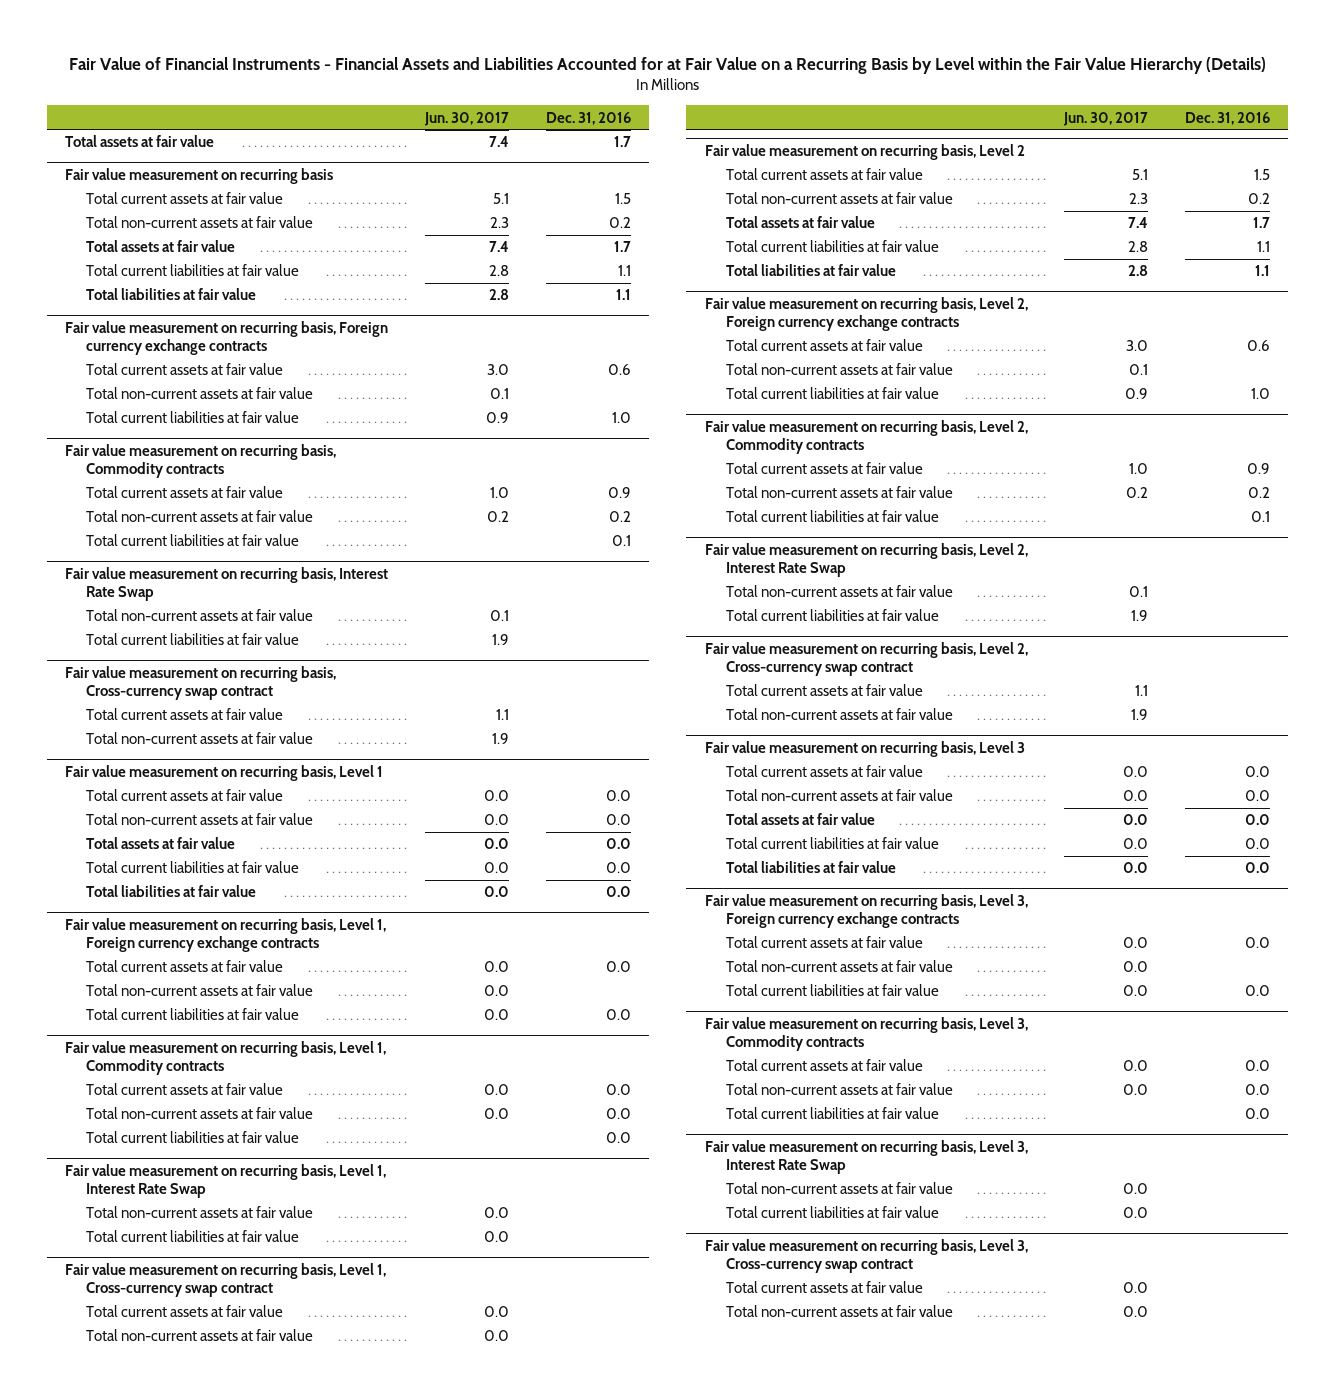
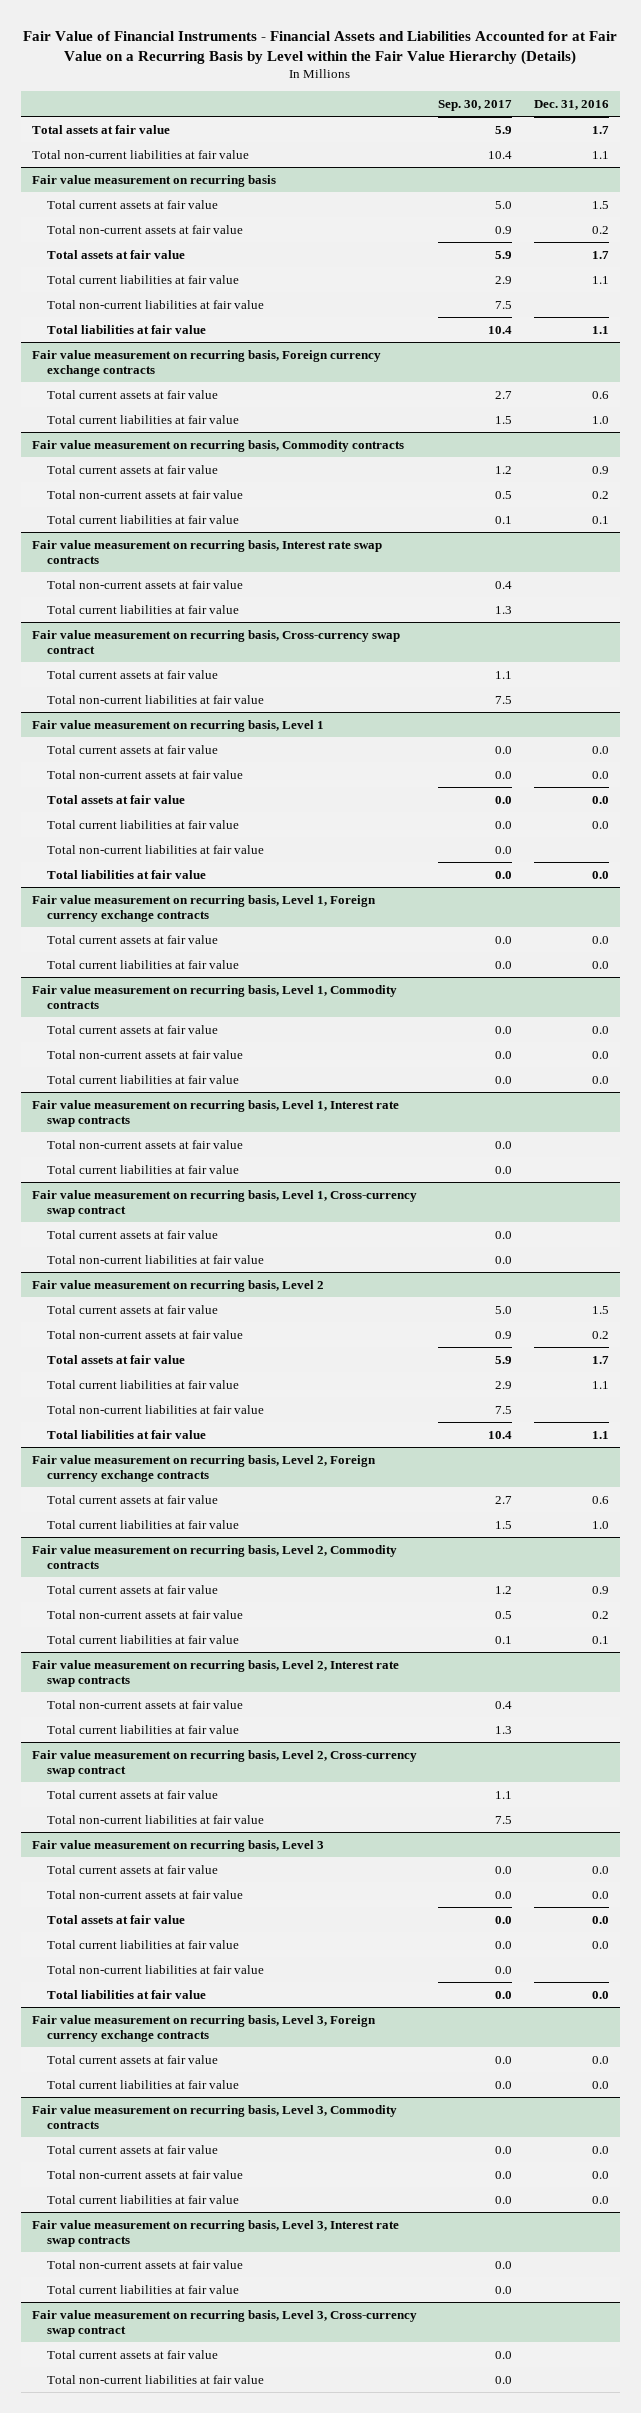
[423,111,509,126] Jun. 30, 2017 -> none
none -> [438,99,513,111] Sep. 30, 2017
none -> [31,149,249,159] Total non-current liabilities at fair value
none -> [47,299,265,309] Total non-current liabilities at fair value
[86,387,314,400] Total non-current assets at fair value -> none
[65,567,389,602] Fair value measurement on recurring basis, Interest Rate Swap -> [31,539,382,564] Fair value measurement on recurring basis, Interest rate swap contracts
[86,732,314,745] Total non-current assets at fair value -> [47,694,265,704] Total non-current liabilities at fair value
none -> [47,844,265,854] Total non-current liabilities at fair value
[86,984,314,997] Total non-current assets at fair value -> none
[65,1164,387,1199] Fair value measurement on recurring basis, Level 1, Interest Rate Swap -> [31,1099,399,1127] Fair value measurement on recurring basis, Level 1, Interest rate swap contracts
[86,1329,314,1342] Total non-current assets at fair value -> [47,1254,265,1264] Total non-current liabilities at fair value
none -> [47,1404,265,1414] Total non-current liabilities at fair value
[725,363,953,376] Total non-current assets at fair value -> none
[704,543,1028,578] Fair value measurement on recurring basis, Level 2, Interest Rate Swap -> [31,1659,399,1687] Fair value measurement on recurring basis, Level 2, Interest rate swap contracts
[725,708,953,721] Total non-current assets at fair value -> [47,1814,265,1824] Total non-current liabilities at fair value
none -> [47,1964,265,1974] Total non-current liabilities at fair value
[725,960,953,973] Total non-current assets at fair value -> none
[704,1140,1028,1175] Fair value measurement on recurring basis, Level 3, Interest Rate Swap -> [31,2219,399,2247] Fair value measurement on recurring basis, Level 3, Interest rate swap contracts
[725,1305,953,1318] Total non-current assets at fair value -> [47,2374,265,2384] Total non-current liabilities at fair value

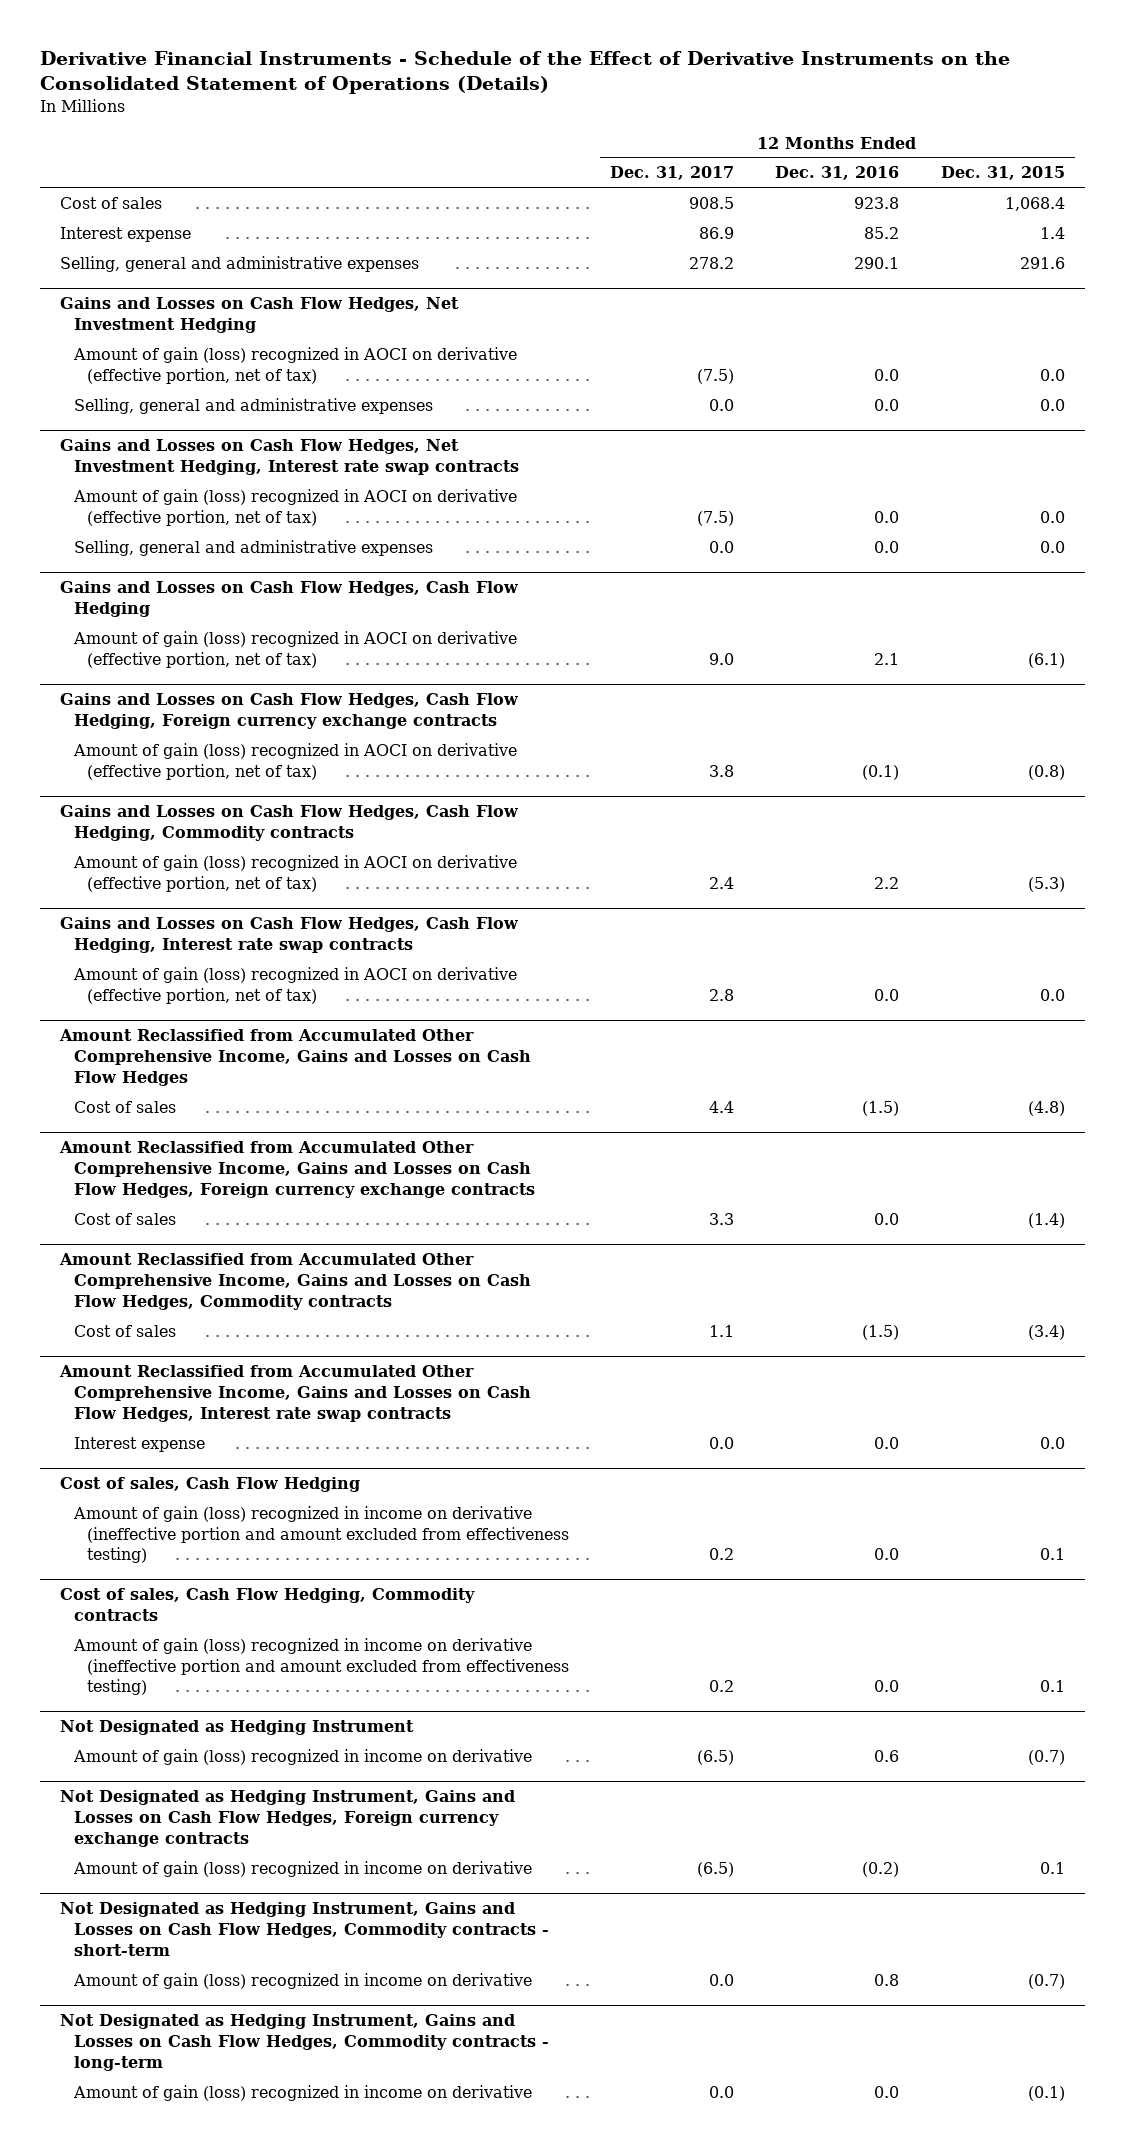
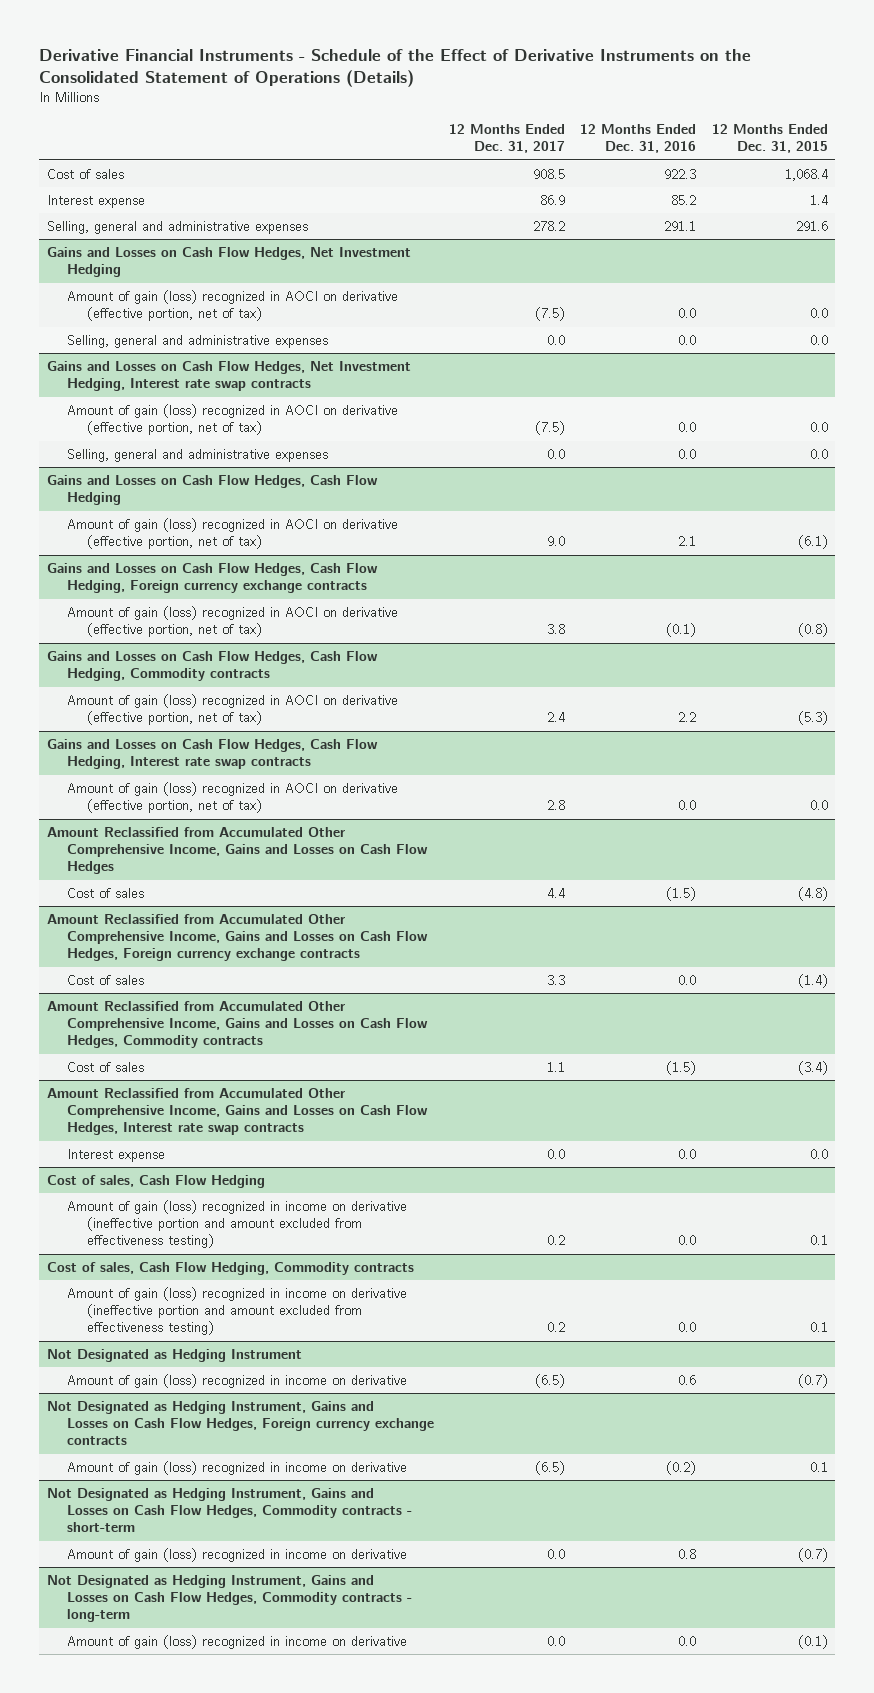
[854,196,900,209] 923.8 -> [664,169,697,180] 922.3
[854,256,900,269] 290.1 -> [664,221,697,232] 291.1

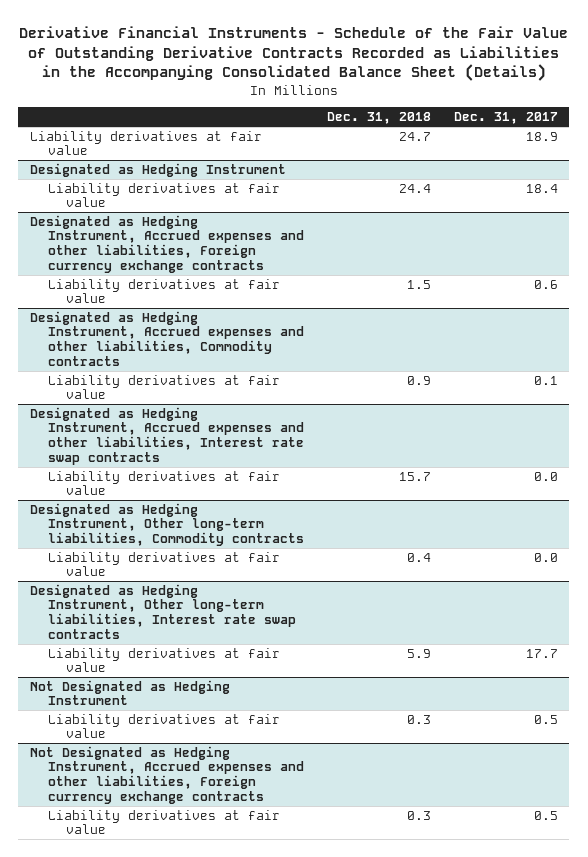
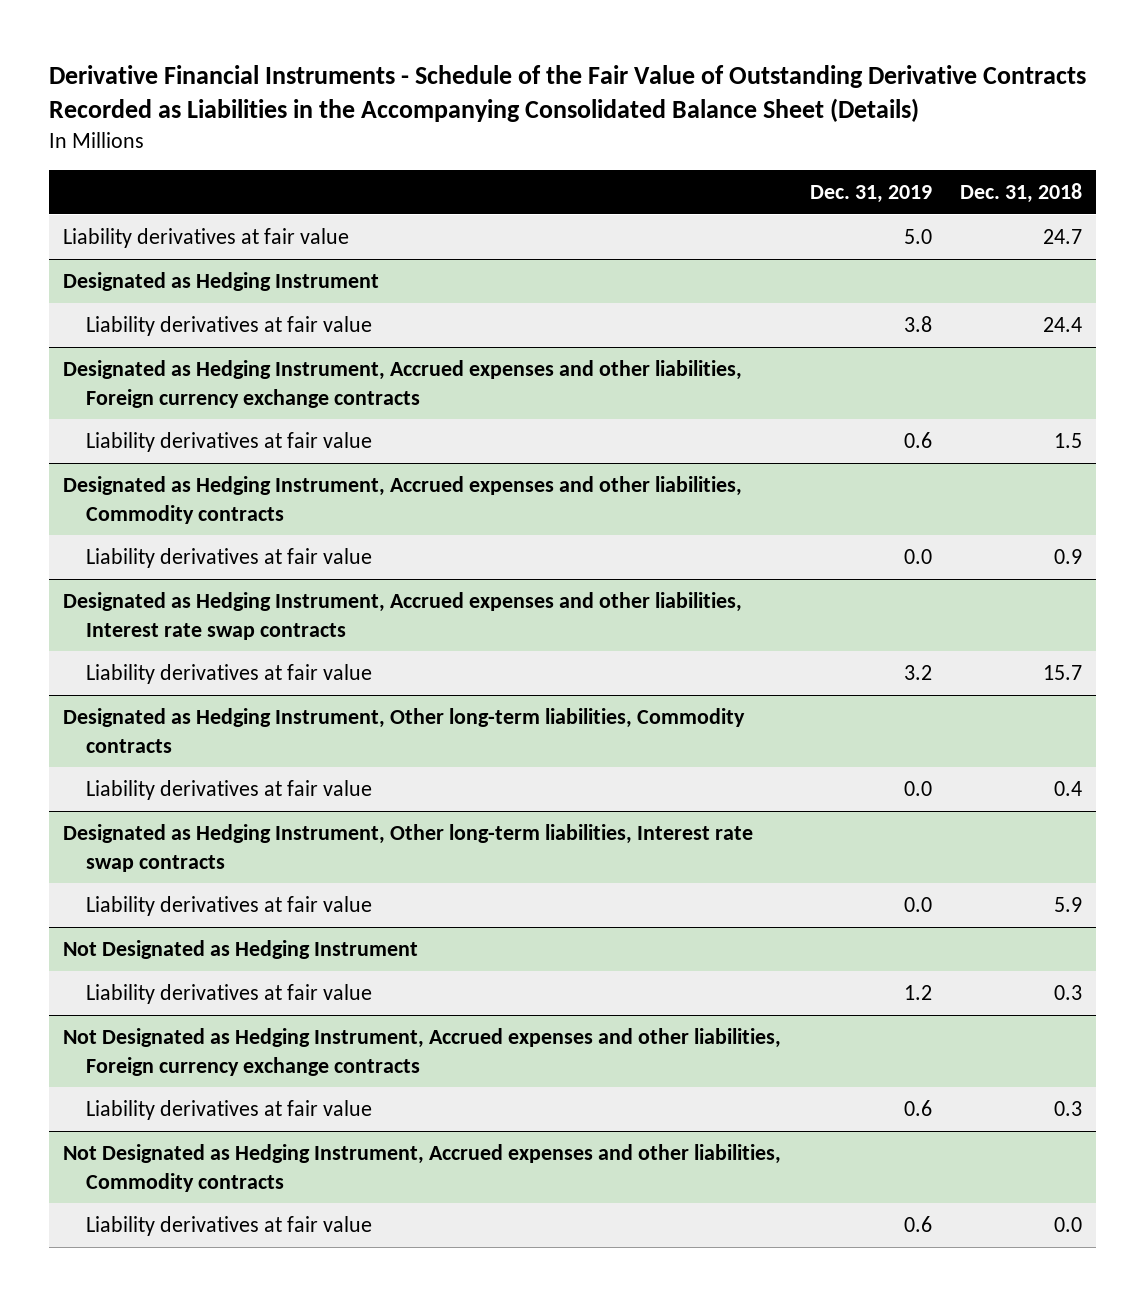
[453,112,558,125] Dec. 31, 2017 -> none
none -> [809,185,932,204] Dec. 31, 2019
none -> [63,1143,782,1192] Not Designated as Hedging Instrument, Accrued expenses and other liabilities, Commodity contracts
none -> [85,1215,372,1236] Liability derivatives at fair value

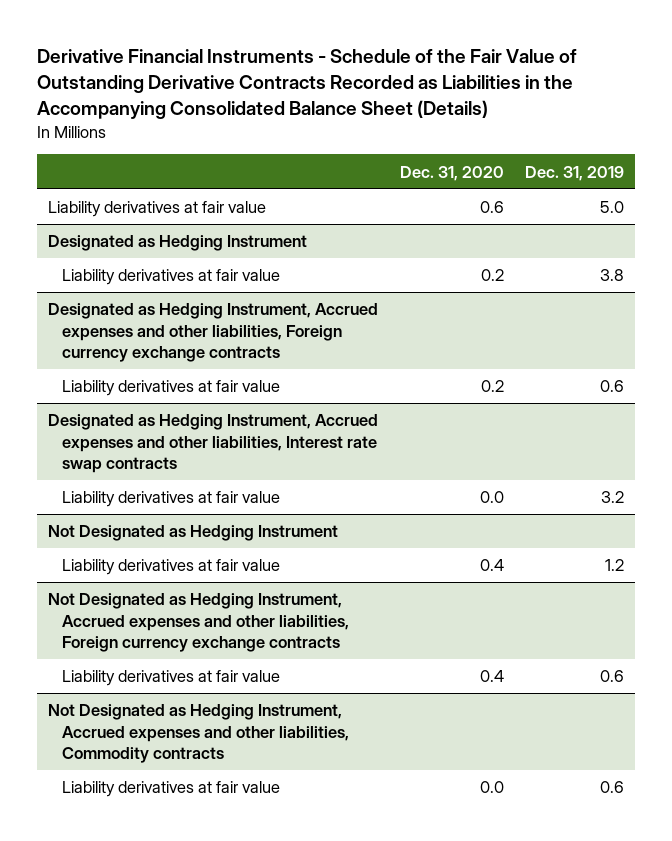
[960,183,1083,204] Dec. 31, 2018 -> none
none -> [399,165,504,181] Dec. 31, 2020
[63,475,743,524] Designated as Hedging Instrument, Accrued expenses and other liabilities, Commodity contracts -> none
[85,547,372,568] Liability derivatives at fair value -> none
[63,707,746,753] Designated as Hedging Instrument, Other long-term liabilities, Commodity contracts -> none
[85,779,372,800] Liability derivatives at fair value -> none
[63,823,754,872] Designated as Hedging Instrument, Other long-term liabilities, Interest rate swap contracts -> none
[85,895,372,916] Liability derivatives at fair value -> none

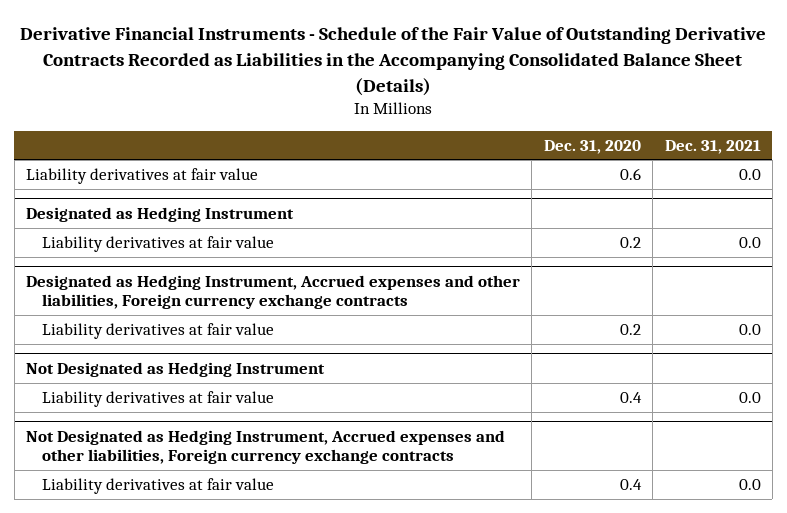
[525,165,625,181] Dec. 31, 2019 -> none
none -> [664,139,761,154] Dec. 31, 2021
[48,414,379,474] Designated as Hedging Instrument, Accrued expenses and other liabilities, Interest rate swap contracts -> none
[62,491,281,508] Liability derivatives at fair value -> none
[48,704,350,764] Not Designated as Hedging Instrument, Accrued expenses and other liabilities, Commodity contracts -> none
[62,781,281,798] Liability derivatives at fair value -> none

